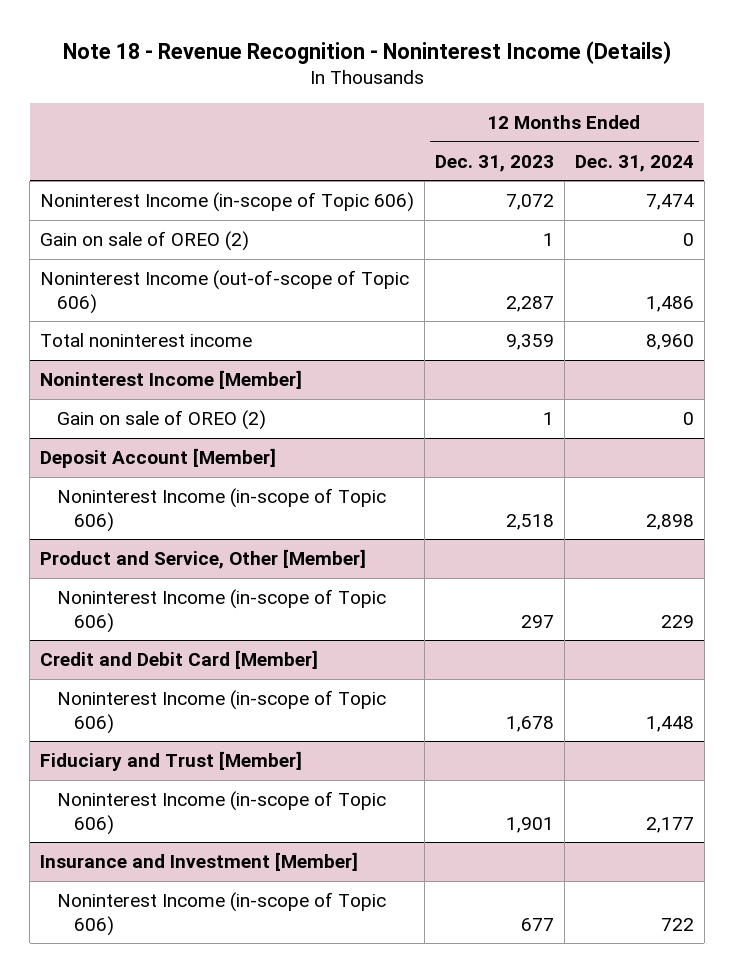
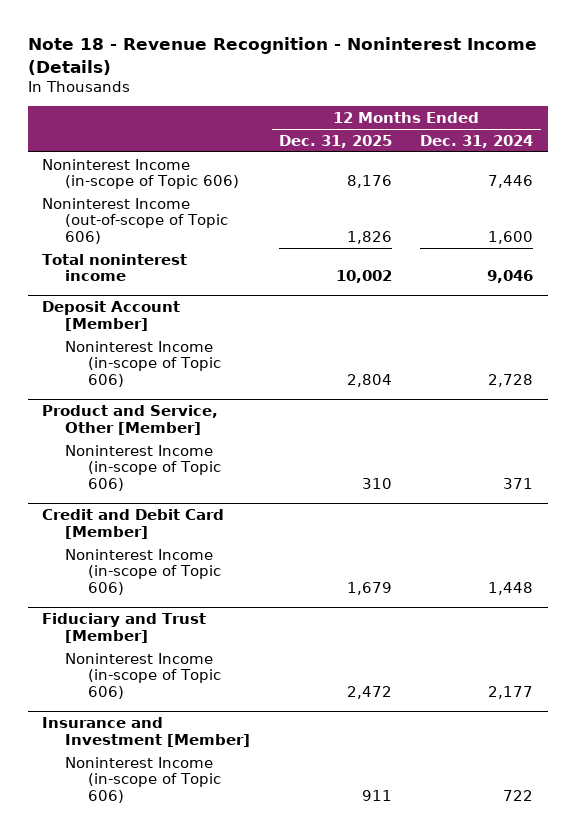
[434,154,554,172] Dec. 31, 2023 -> none
none -> [278,134,392,148] Dec. 31, 2025
[40,230,250,251] Gain on sale of OREO (2) -> none
[40,369,303,389] Noninterest Income [Member] -> none
[57,409,267,430] Gain on sale of OREO (2) -> none
[645,193,694,210] 7,474 -> [488,175,534,189] 7,446
[645,295,694,312] 1,486 -> [488,231,534,245] 1,600
[645,333,694,350] 8,960 -> [487,270,534,284] 9,046
[645,513,694,530] 2,898 -> [488,374,534,388] 2,728
[660,614,694,628] 229 -> [503,478,534,490] 371

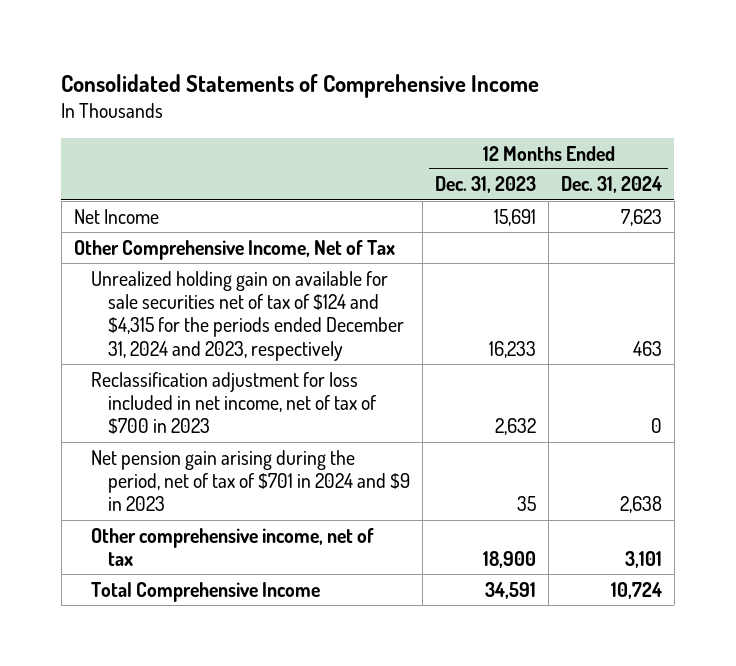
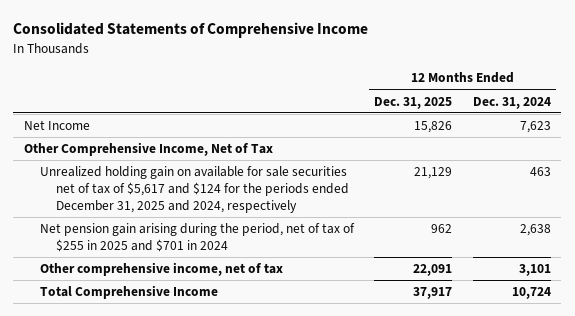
[435,176,537,194] Dec. 31, 2023 -> none
none -> [374,96,453,109] Dec. 31, 2025
[91,371,377,435] Reclassification adjustment for loss included in net income, net of tax of $700 in 2023 -> none
[91,270,405,361] Unrealized holding gain on available for sale securities net of tax of $124 and $4,315 for the periods ended December 31, 2024 and 2023, respectively -> [39,166,350,214] Unrealized holding gain on available for sale securities net of tax of $5,617 and $124 for the periods ended December 31, 2025 and 2024, respectively
[91,449,411,512] Net pension gain arising during the period, net of tax of $701 in 2024 and $9 in 2023 -> [39,223,355,253] Net pension gain arising during the period, net of tax of $255 in 2025 and $701 in 2024

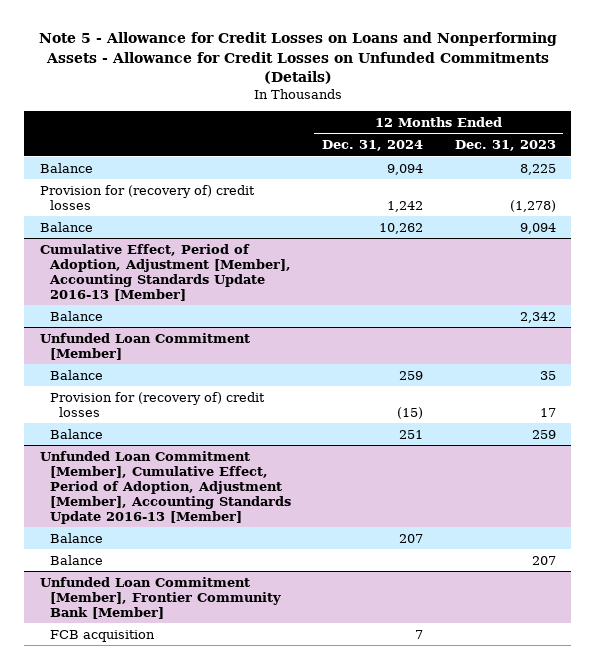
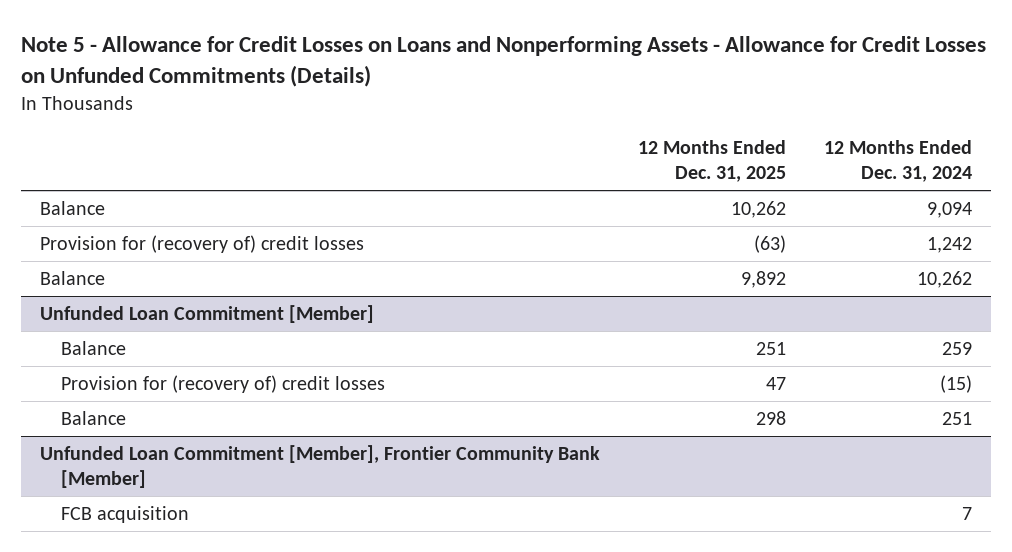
[454,140,556,152] Dec. 31, 2023 -> none
none -> [638,140,787,183] 12 Months Ended Dec. 31, 2025
[40,243,291,301] Cumulative Effect, Period of Adoption, Adjustment [Member], Accounting Standards Update 2016-13 [Member] -> none
[49,310,103,321] Balance -> none
[40,450,291,524] Unfunded Loan Commitment [Member], Cumulative Effect, Period of Adoption, Adjustment [Member], Accounting Standards Update 2016-13 [Member] -> none
[49,532,103,543] Balance -> none
[49,554,103,565] Balance -> none

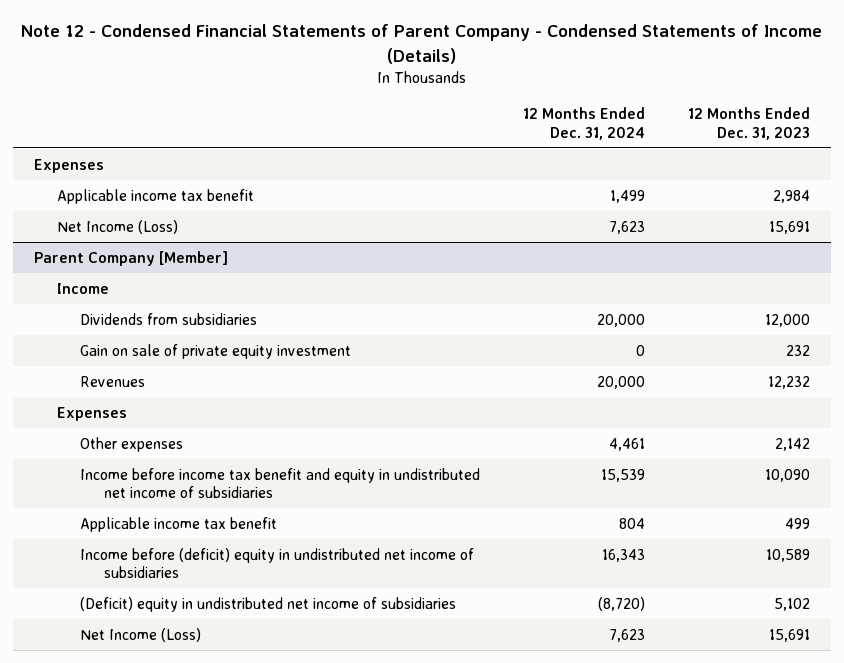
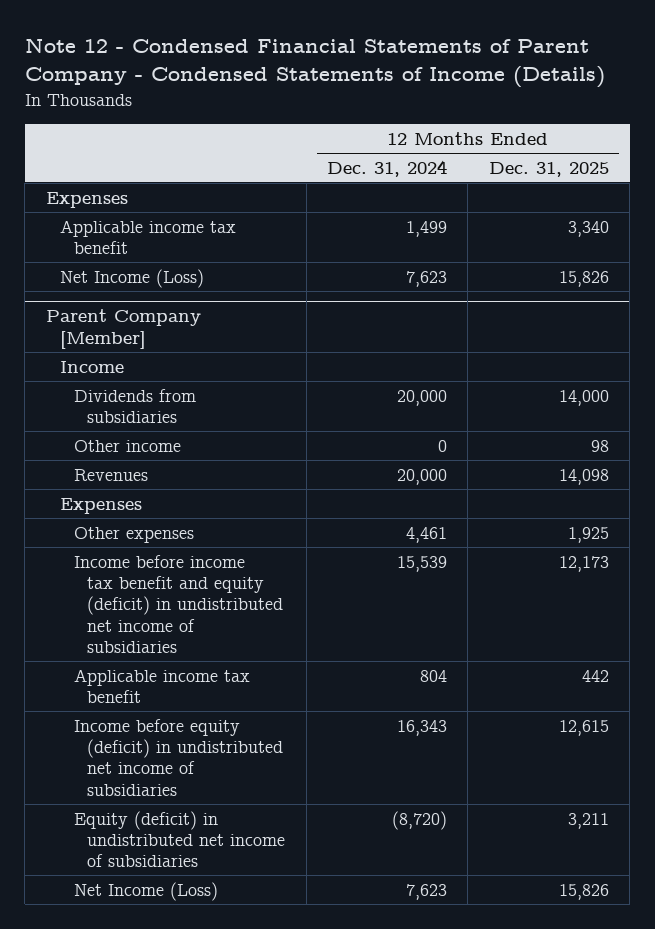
[687,107,810,140] 12 Months Ended Dec. 31, 2023 -> none
none -> [488,161,609,177] Dec. 31, 2025
[80,343,352,359] Gain on sale of private equity investment -> none
none -> [73,439,181,452] Other income
[80,467,481,499] Income before income tax benefit and equity in undistributed net income of subsidiaries -> [73,554,284,653] Income before income tax benefit and equity (deficit) in undistributed net income of subsidiaries
[80,547,475,579] Income before (deficit) equity in undistributed net income of subsidiaries -> [73,718,284,796] Income before equity (deficit) in undistributed net income of subsidiaries
[80,596,457,612] (Deficit) equity in undistributed net income of subsidiaries -> [73,810,286,868] Equity (deficit) in undistributed net income of subsidiaries

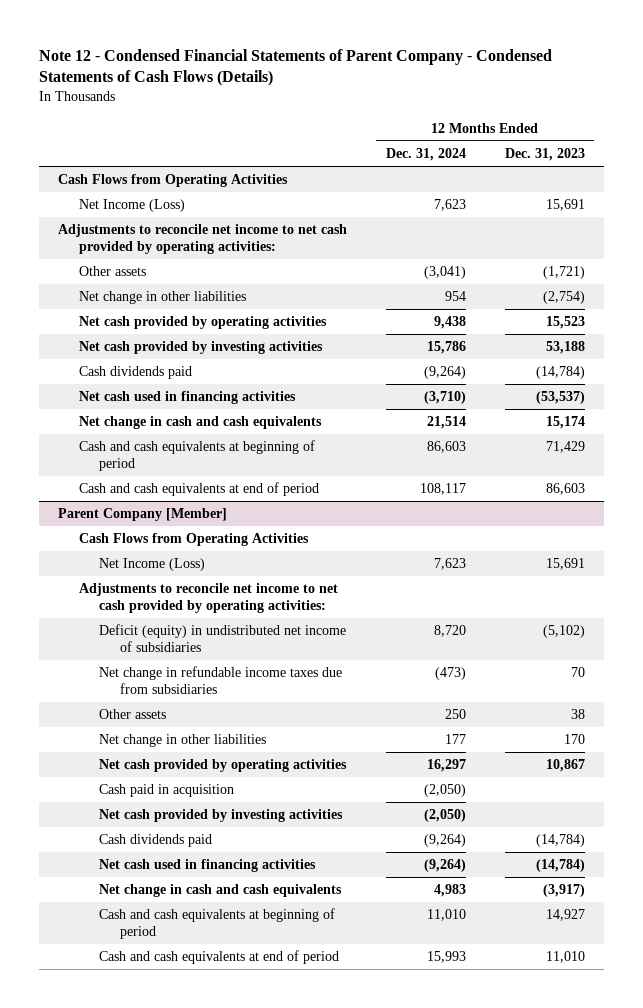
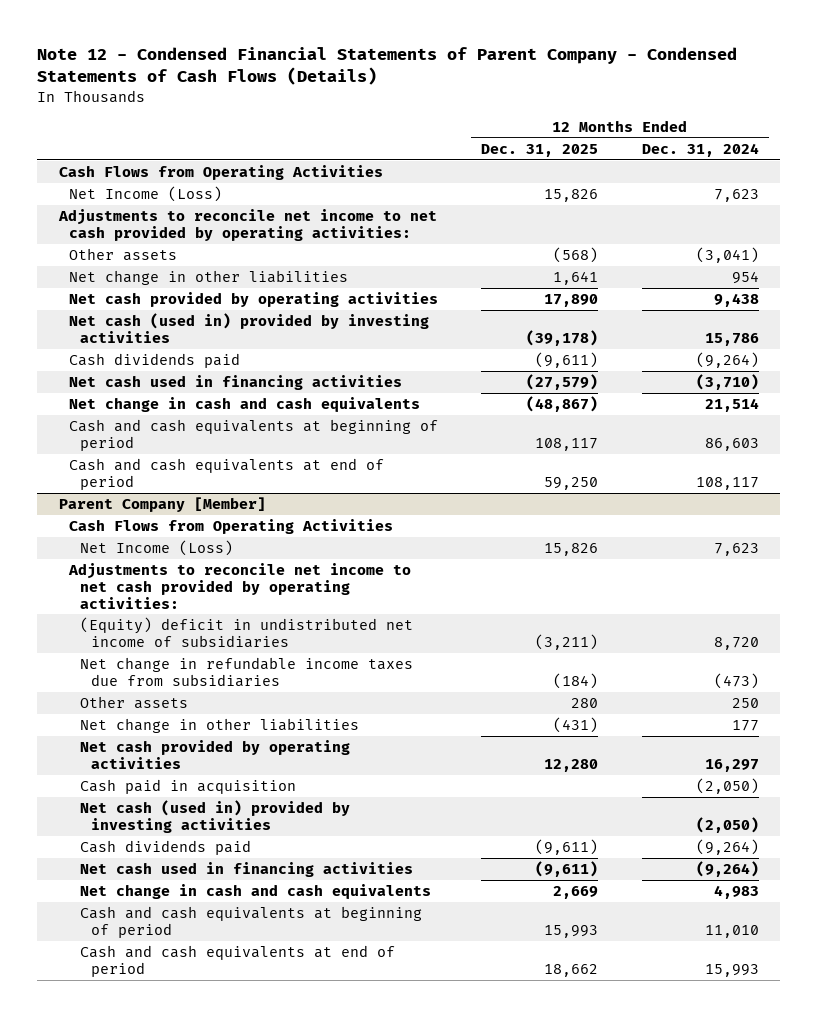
[504,148,585,162] Dec. 31, 2023 -> none
none -> [481,143,599,157] Dec. 31, 2025
[78,341,323,355] Net cash provided by investing activities -> [69,312,430,343] Net cash (used in) provided by investing activities
[99,624,347,653] Deficit (equity) in undistributed net income of subsidiaries -> [80,616,414,648] (Equity) deficit in undistributed net income of subsidiaries
[99,809,344,823] Net cash provided by investing activities -> [80,799,351,833] Net cash (used in) provided by investing activities

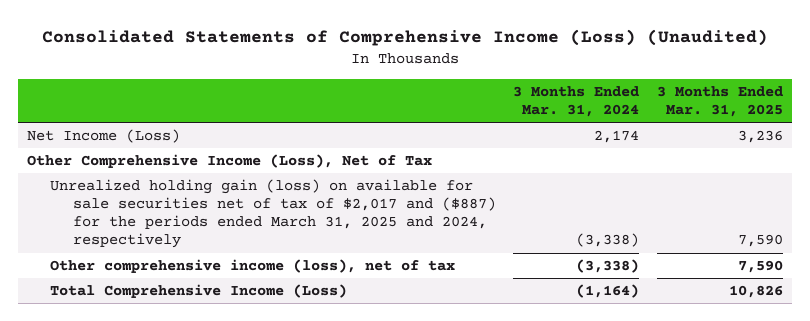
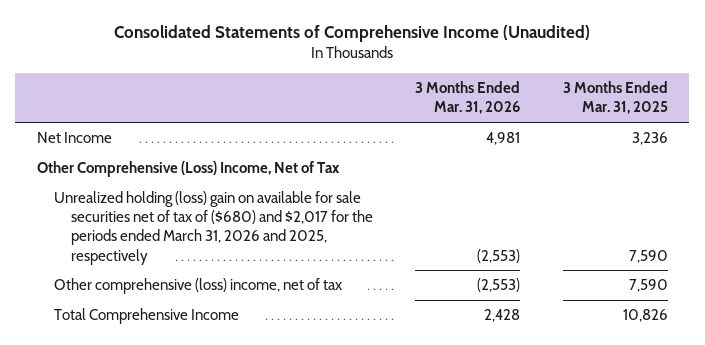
[41,29,768,47] Consolidated Statements of Comprehensive Income (Loss) (Unaudited) -> [114,25,591,43] Consolidated Statements of Comprehensive Income (Unaudited)
[513,85,640,118] 3 Months Ended Mar. 31, 2024 -> none
none -> [415,81,521,115] 3 Months Ended Mar. 31, 2026
[26,129,180,144] Net Income (Loss) -> [36,132,112,144] Net Income
[26,154,432,169] Other Comprehensive Income (Loss), Net of Tax -> [36,161,340,178] Other Comprehensive (Loss) Income, Net of Tax
[49,179,496,249] Unrealized holding gain (loss) on available for sale securities net of tax of $2,017 and ($887) for the periods ended March 31, 2025 and 2024, respectively -> [53,191,373,265] Unrealized holding (loss) gain on available for sale securities net of tax of ($680) and $2,017 for the periods ended March 31, 2026 and 2025, respectively
[49,259,455,274] Other comprehensive income (loss), net of tax -> [53,278,342,295] Other comprehensive (loss) income, net of tax
[49,284,347,299] Total Comprehensive Income (Loss) -> [53,308,239,325] Total Comprehensive Income

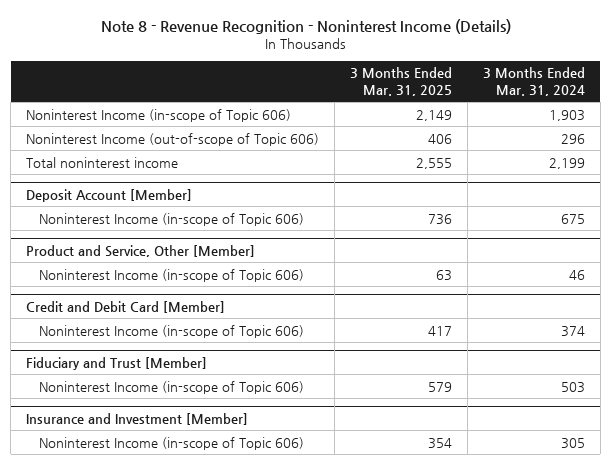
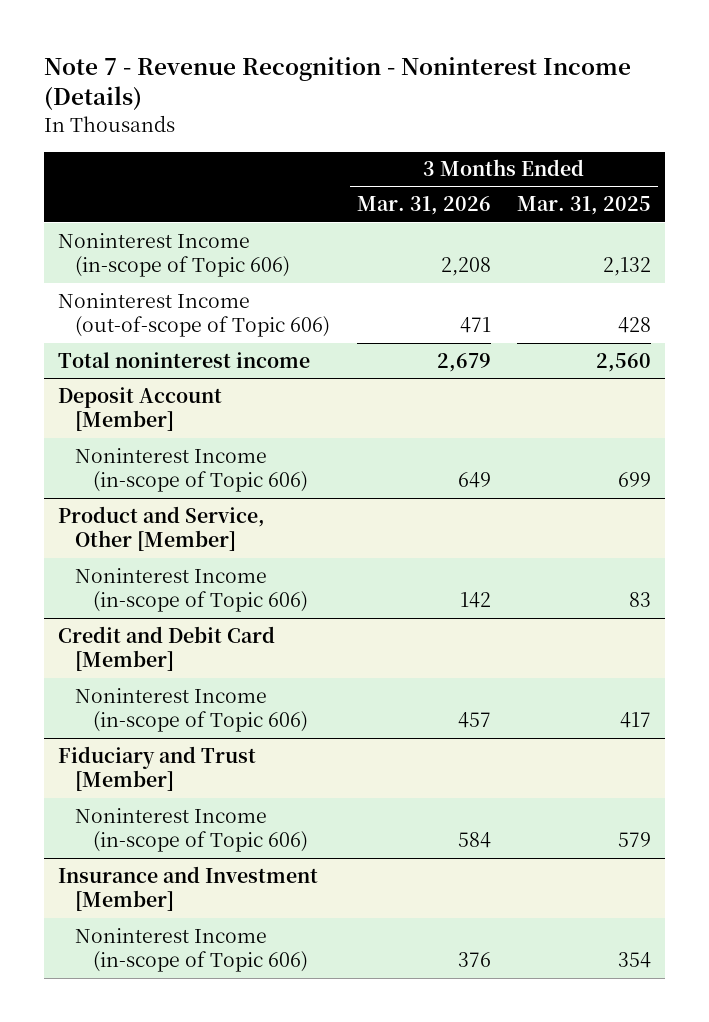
[100,18,511,34] Note 8 - Revenue Recognition - Noninterest Income (Details) -> [44,56,632,111] Note 7 - Revenue Recognition - Noninterest Income (Details)
[482,67,585,96] 3 Months Ended Mar. 31, 2024 -> none
none -> [356,196,491,216] Mar. 31, 2026
[416,109,453,121] 2,149 -> [603,257,652,277] 2,132
[428,133,453,144] 406 -> [618,317,652,334] 428
[416,157,453,169] 2,555 -> [596,352,652,372] 2,560
[428,213,453,225] 736 -> [618,472,652,488] 699
[436,269,453,281] 63 -> [629,592,652,608] 83

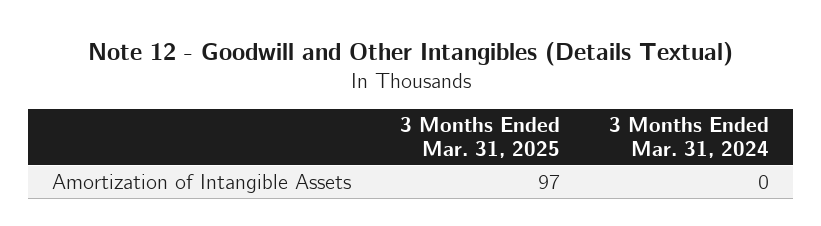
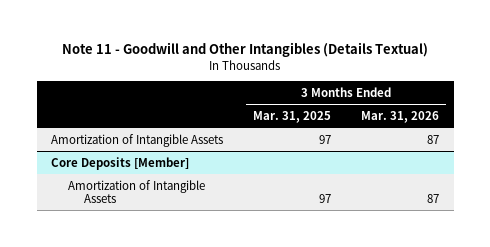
[87,41,733,66] Note 12 - Goodwill and Other Intangibles (Details Textual) -> [62,42,429,58] Note 11 - Goodwill and Other Intangibles (Details Textual)
[608,116,769,159] 3 Months Ended Mar. 31, 2024 -> none
none -> [360,110,439,123] Mar. 31, 2026
none -> [51,156,190,170] Core Deposits [Member]
none -> [67,179,205,204] Amortization of Intangible Assets

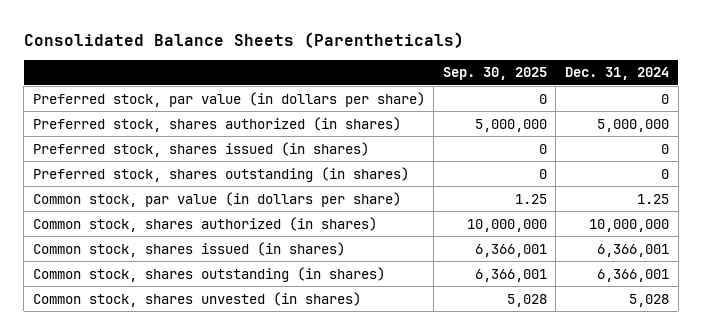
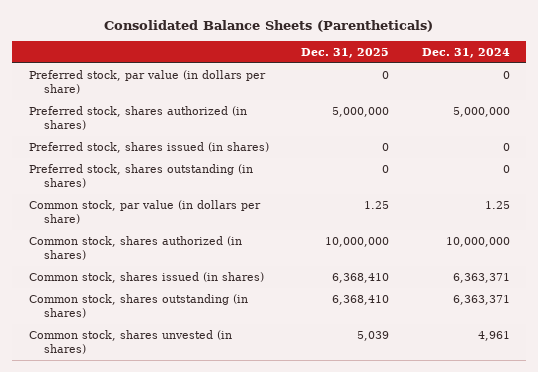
[442,67,547,81] Sep. 30, 2025 -> none
none -> [301,47,390,58] Dec. 31, 2025
[597,243,670,257] 6,366,001 -> [452,272,510,283] 6,363,371
[597,268,670,282] 6,366,001 -> [452,294,510,305] 6,363,371
[629,293,670,307] 5,028 -> [477,330,510,341] 4,961

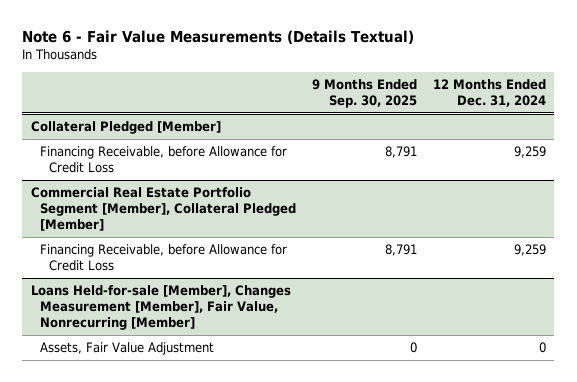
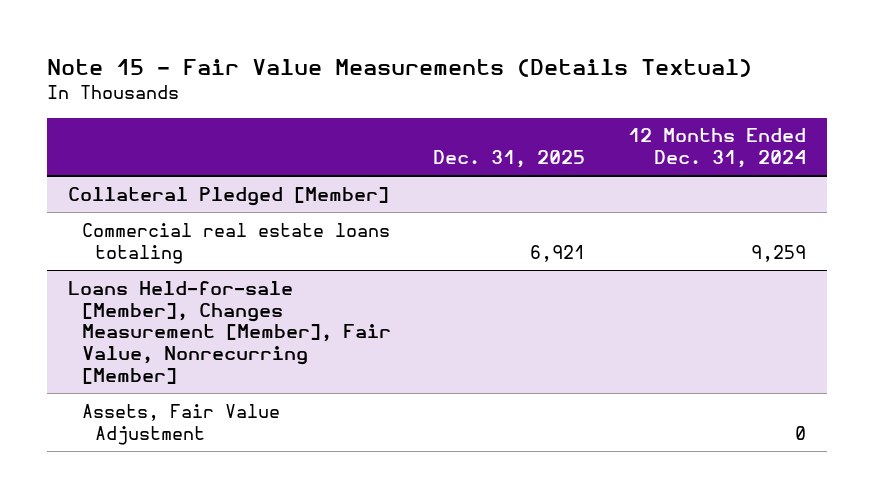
[22,30,415,45] Note 6 - Fair Value Measurements (Details Textual) -> [46,59,752,78] Note 15 - Fair Value Measurements (Details Textual)
[311,79,417,109] 9 Months Ended Sep. 30, 2025 -> none
none -> [433,150,586,169] Dec. 31, 2025
[30,187,296,231] Commercial Real Estate Portfolio Segment [Member], Collateral Pledged [Member] -> none
[39,244,287,271] Financing Receivable, before Allowance for Credit Loss -> none
[39,146,287,173] Financing Receivable, before Allowance for Credit Loss -> [81,222,390,264] Commercial real estate loans totaling

